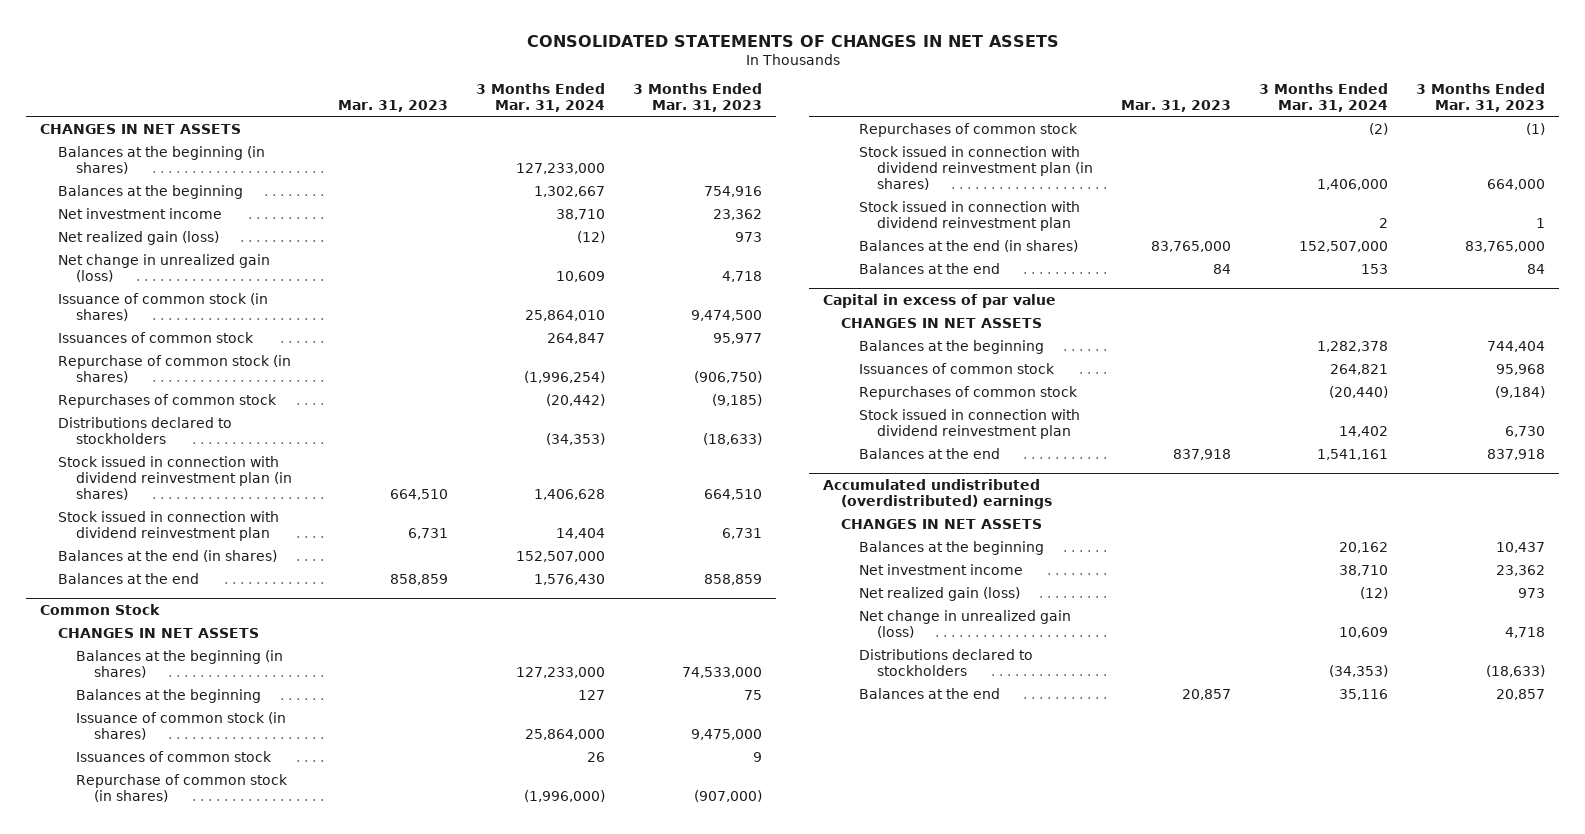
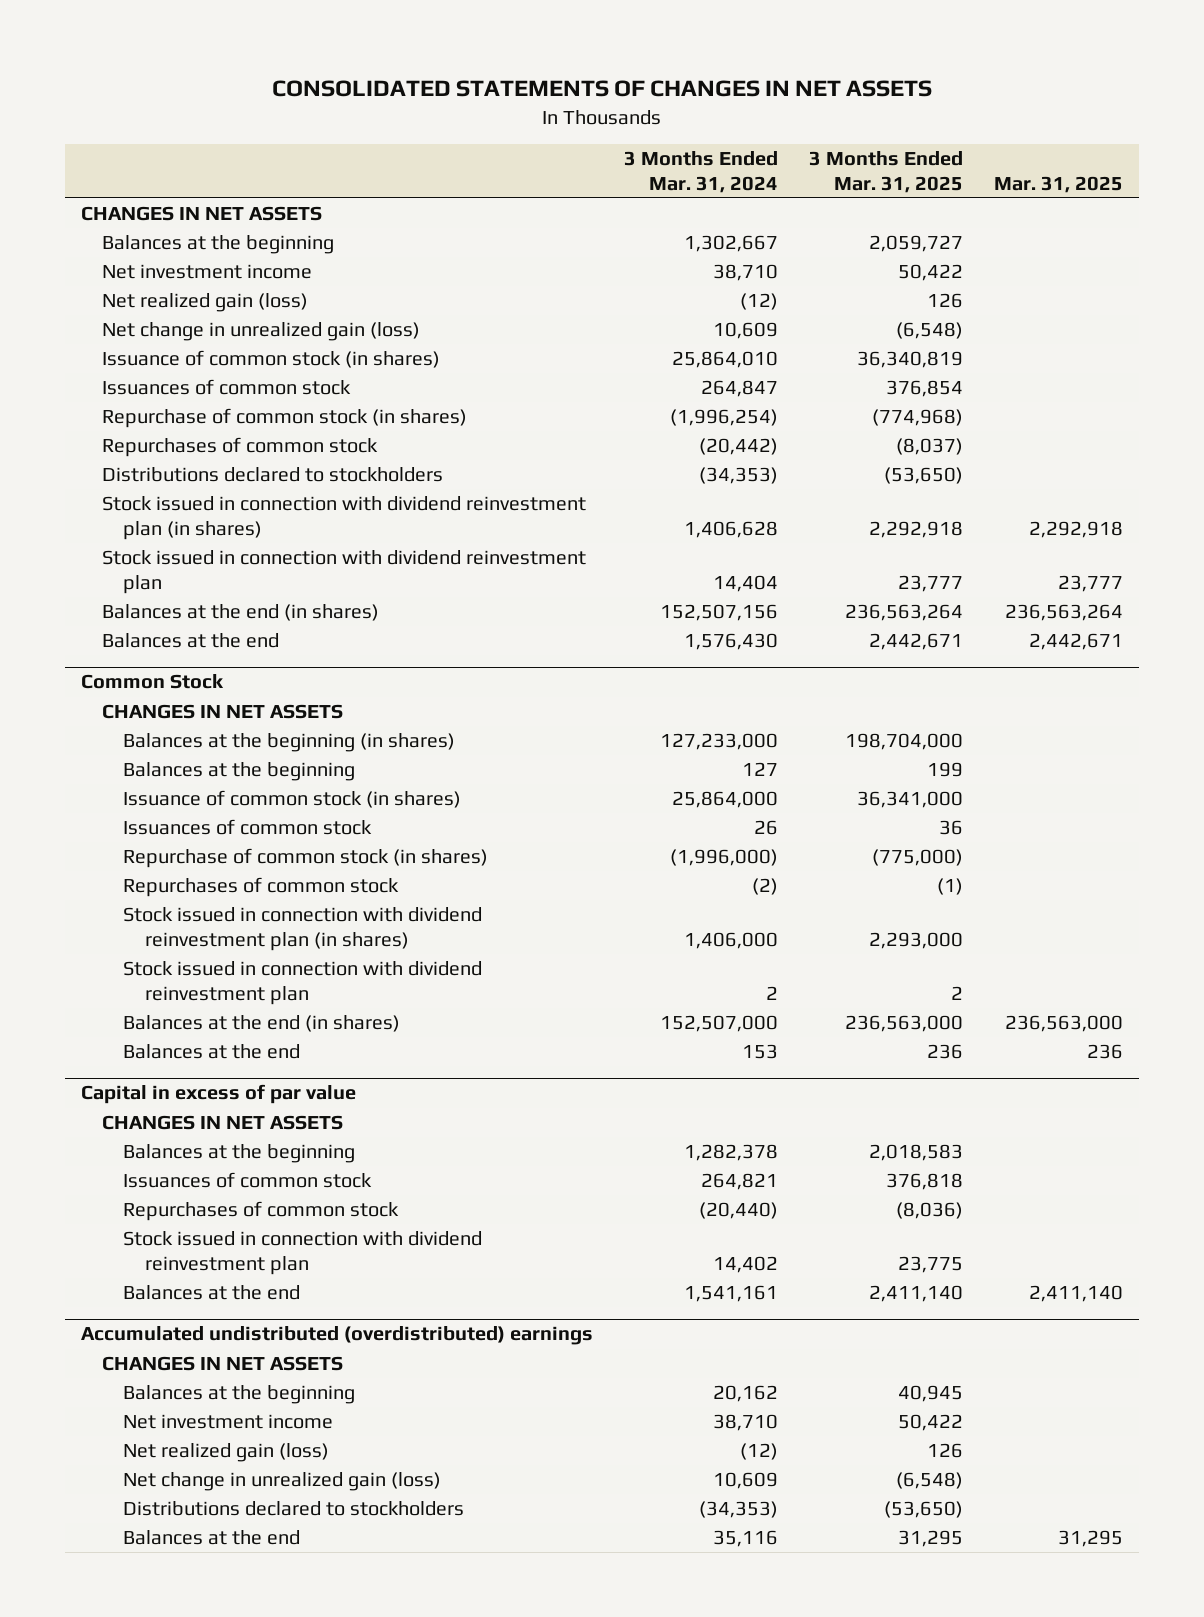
[337,100,448,113] Mar. 31, 2023 -> none
[632,83,762,113] 3 Months Ended Mar. 31, 2023 -> none
none -> [809,151,964,193] 3 Months Ended Mar. 31, 2025
none -> [994,175,1124,193] Mar. 31, 2025
[57,146,265,175] Balances at the beginning (in shares) -> none
[515,551,605,563] 152,507,000 -> [659,604,778,622] 152,507,156

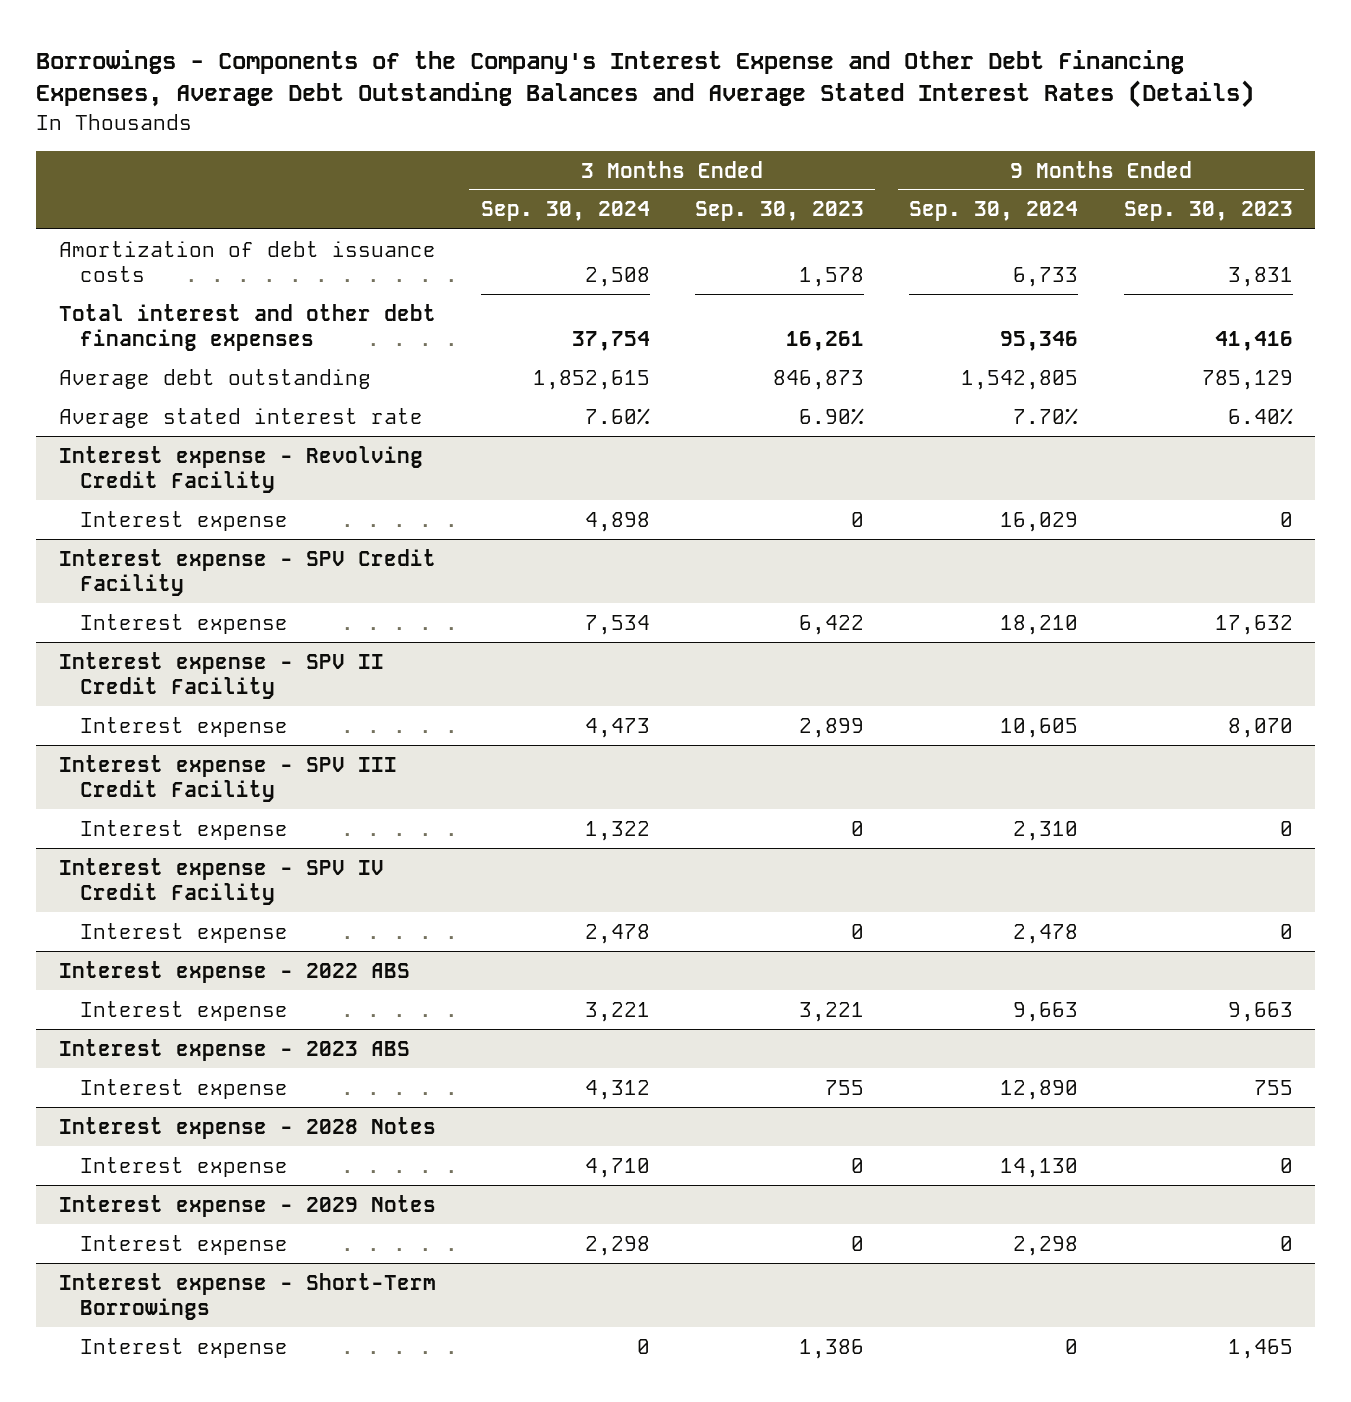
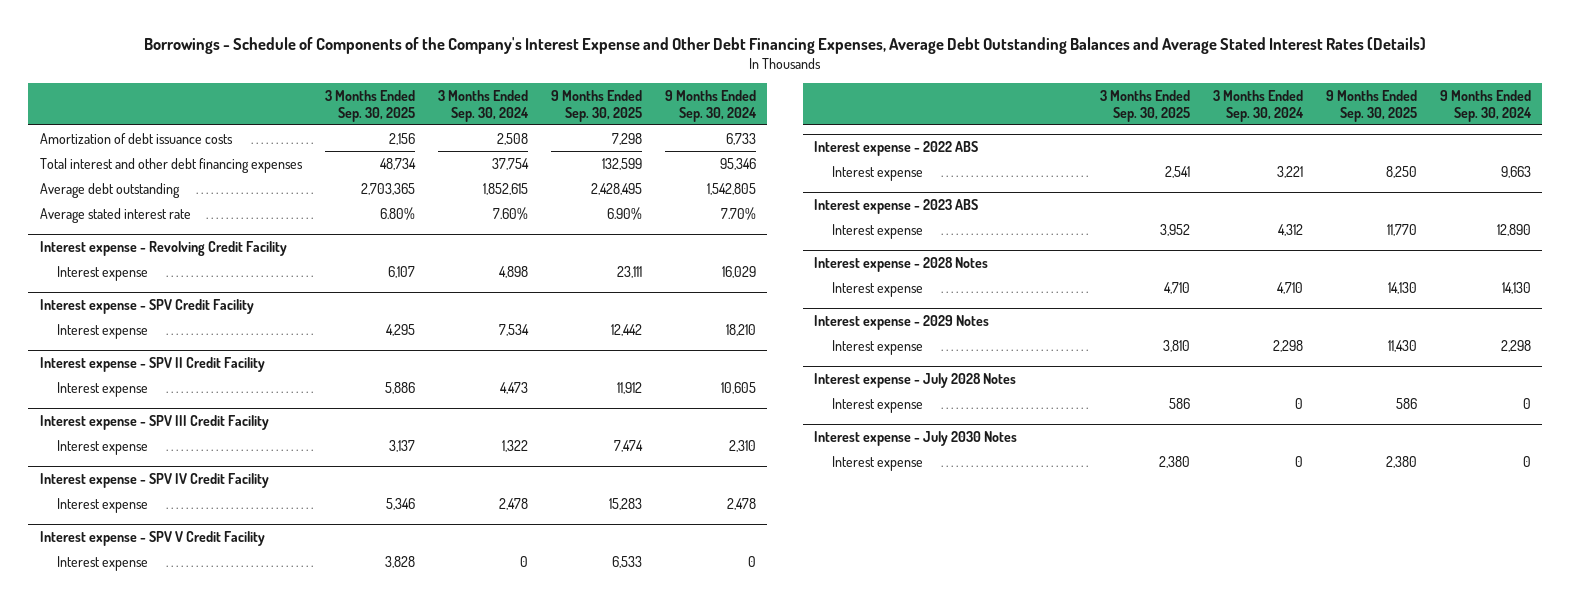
[35,49,1254,109] Borrowings - Components of the Company's Interest Expense and Other Debt Financing Expenses, Average Debt Outstanding Balances and Average Stated Interest Rates (Details) -> [144,36,1427,54] Borrowings - Schedule of Components of the Company's Interest Expense and Other Debt Financing Expenses, Average Debt Outstanding Balances and Average Stated Interest Rates (Details)
[695,201,865,222] Sep. 30, 2023 -> none
[1123,201,1293,222] Sep. 30, 2023 -> none
none -> [324,90,415,122] 3 Months Ended Sep. 30, 2025
none -> [550,90,642,122] 9 Months Ended Sep. 30, 2025
none -> [39,531,265,547] Interest expense - SPV V Credit Facility
none -> [57,555,149,571] Interest expense
[58,1272,436,1320] Interest expense - Short-Term Borrowings -> none
none -> [814,373,1017,389] Interest expense - July 2028 Notes
none -> [814,431,1018,447] Interest expense - July 2030 Notes
none -> [832,455,924,471] Interest expense

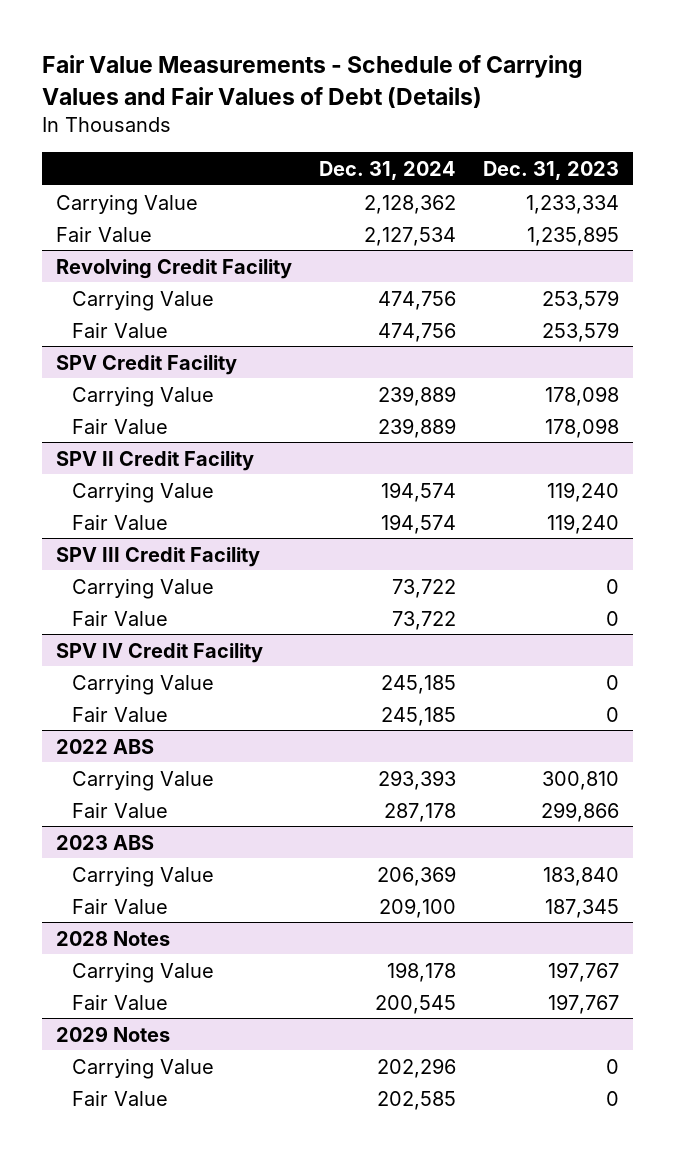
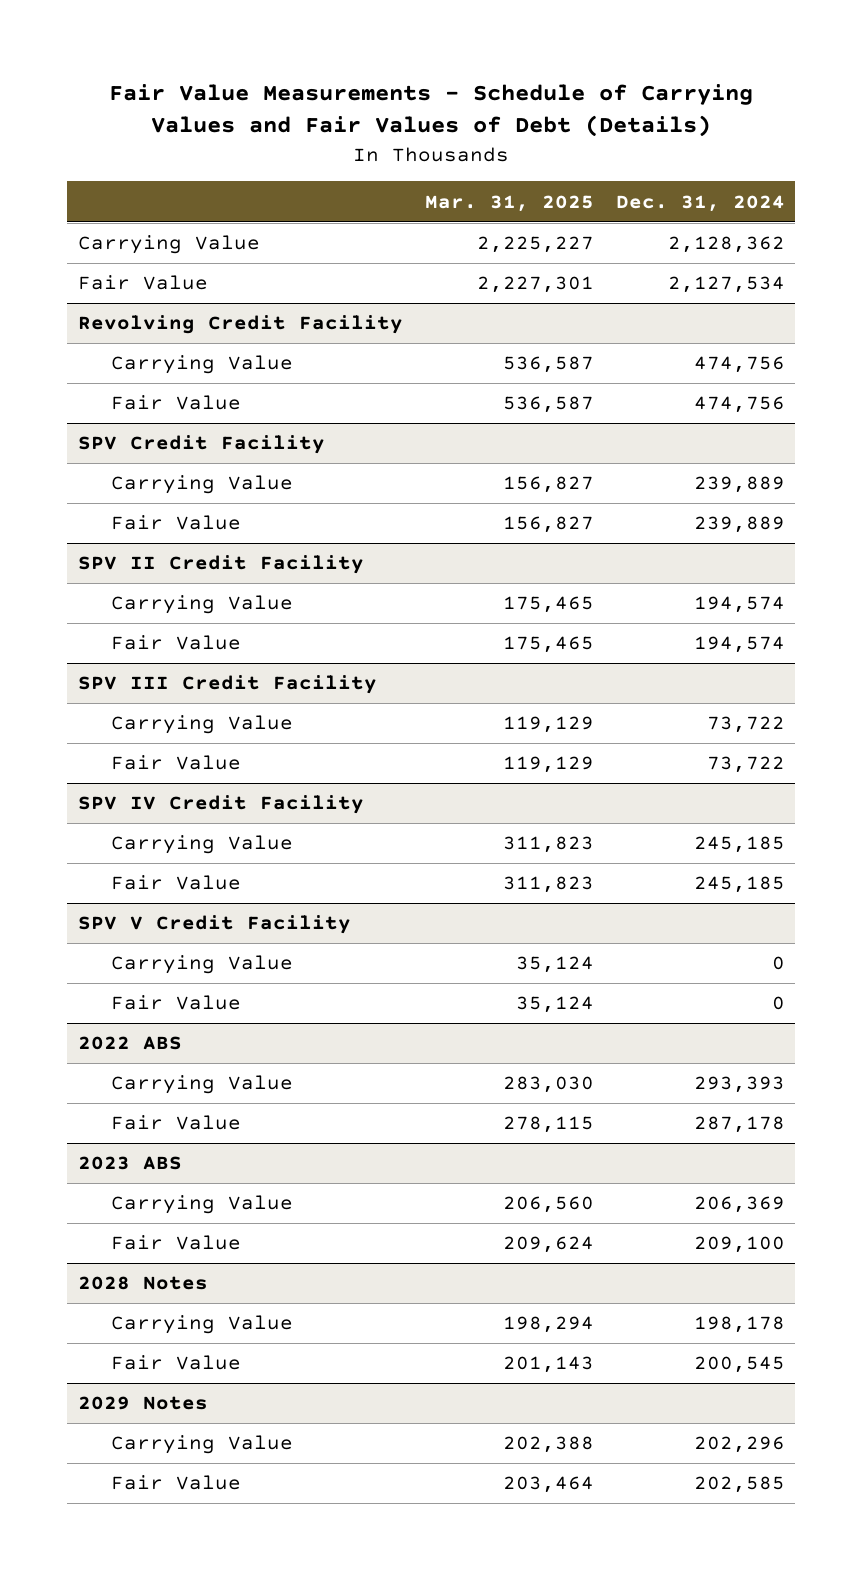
[483,160,620,180] Dec. 31, 2023 -> none
none -> [424,194,594,212] Mar. 31, 2025
none -> [78,915,352,935] SPV V Credit Facility
none -> [111,955,294,975] Carrying Value
none -> [111,995,242,1011] Fair Value

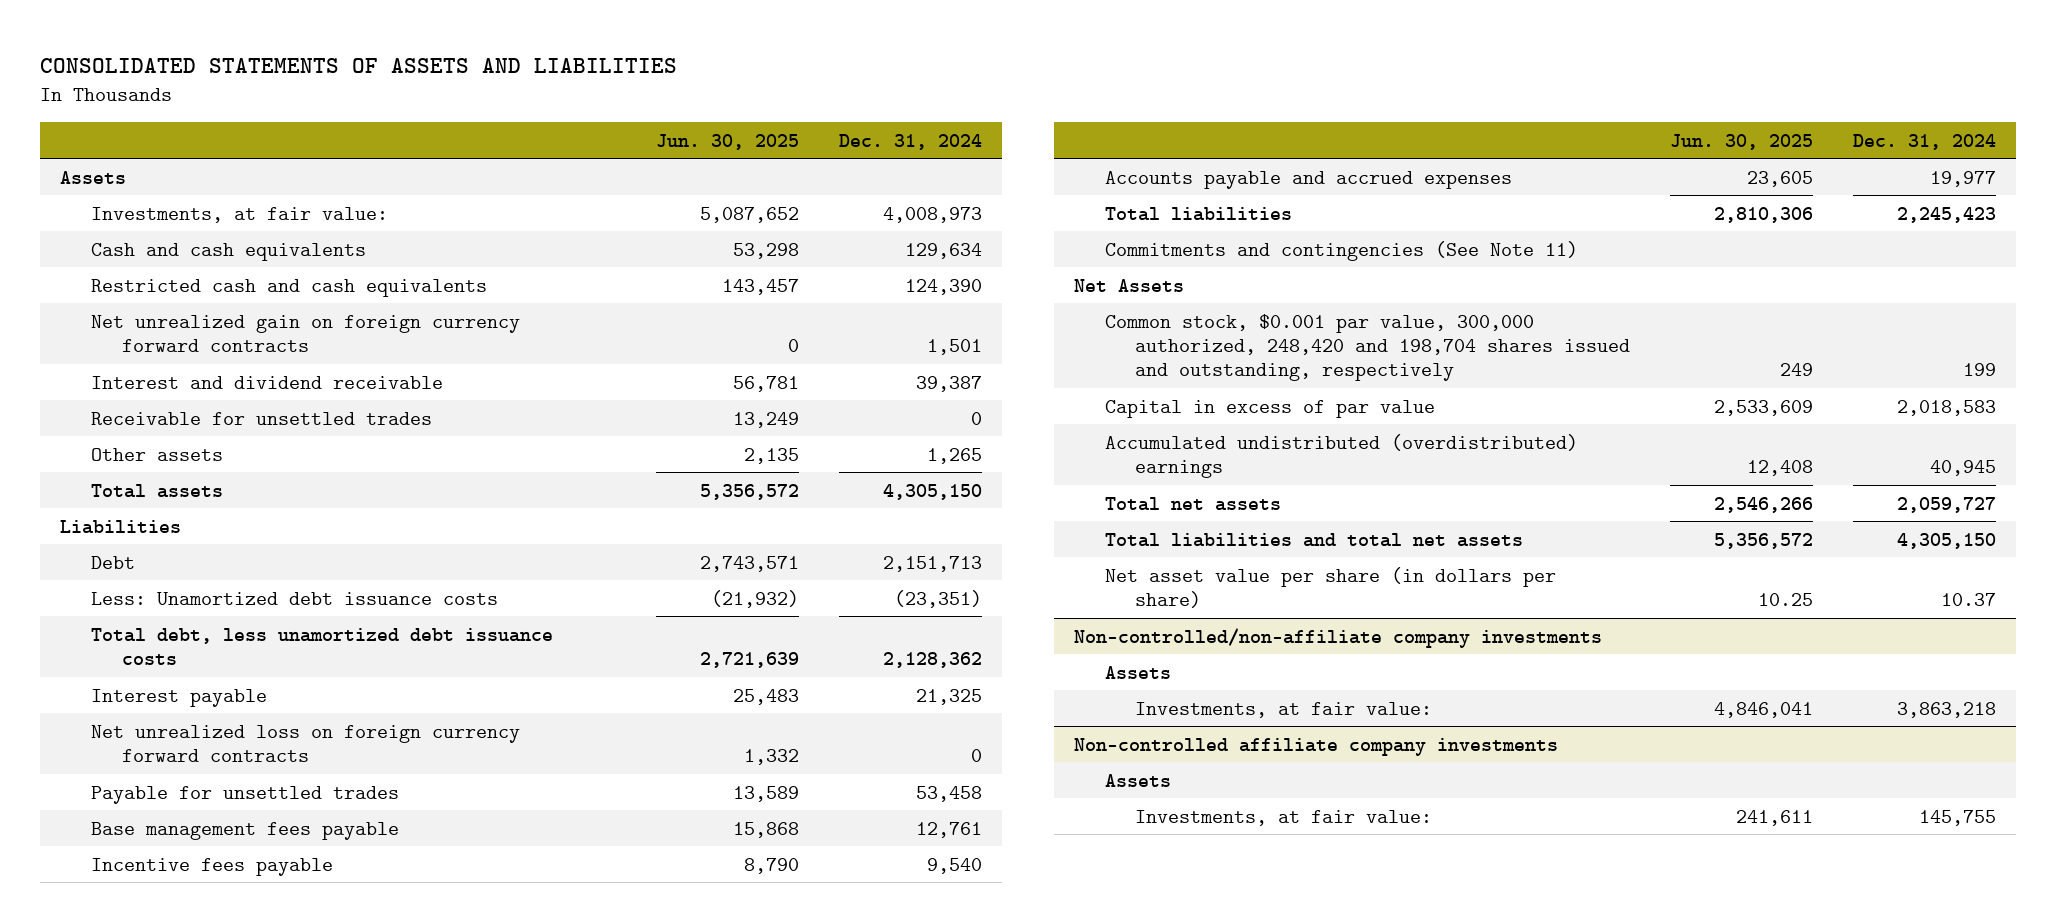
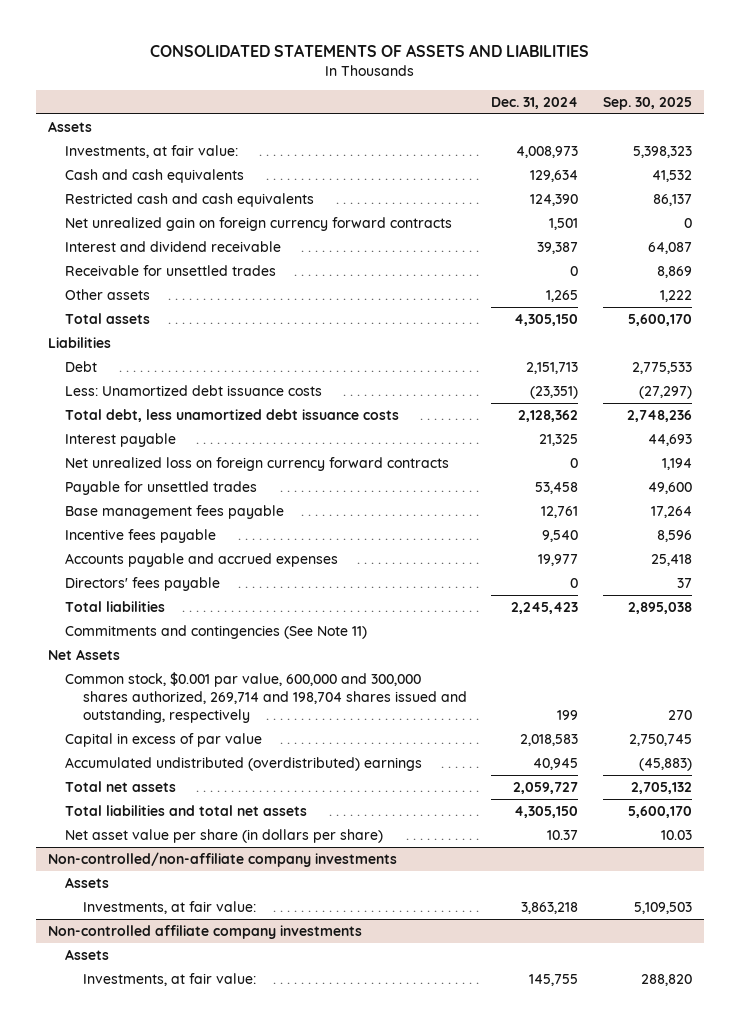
[656,133,800,150] Jun. 30, 2025 -> none
none -> [603,96,693,110] Sep. 30, 2025
none -> [65,576,221,591] Directors' fees payable
[1104,313,1631,382] Common stock, $0.001 par value, 300,000 authorized, 248,420 and 198,704 shares issued and outstanding, respectively -> [65,671,467,723] Common stock, $0.001 par value, 600,000 and 300,000 shares authorized, 269,714 and 198,704 shares issued and outstanding, respectively

